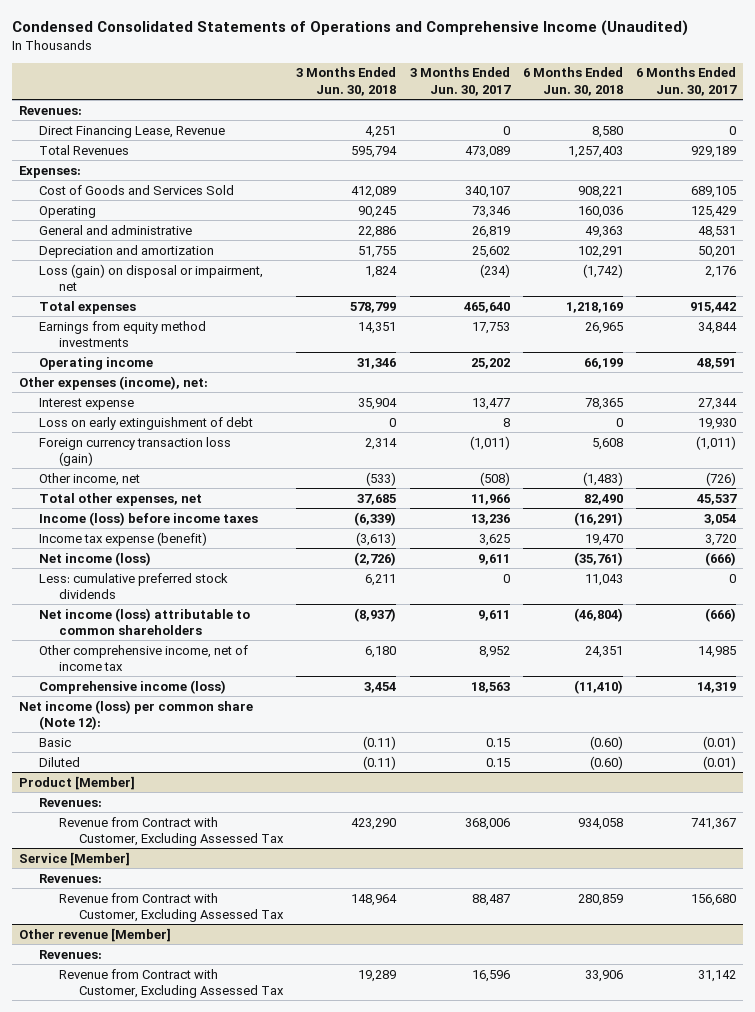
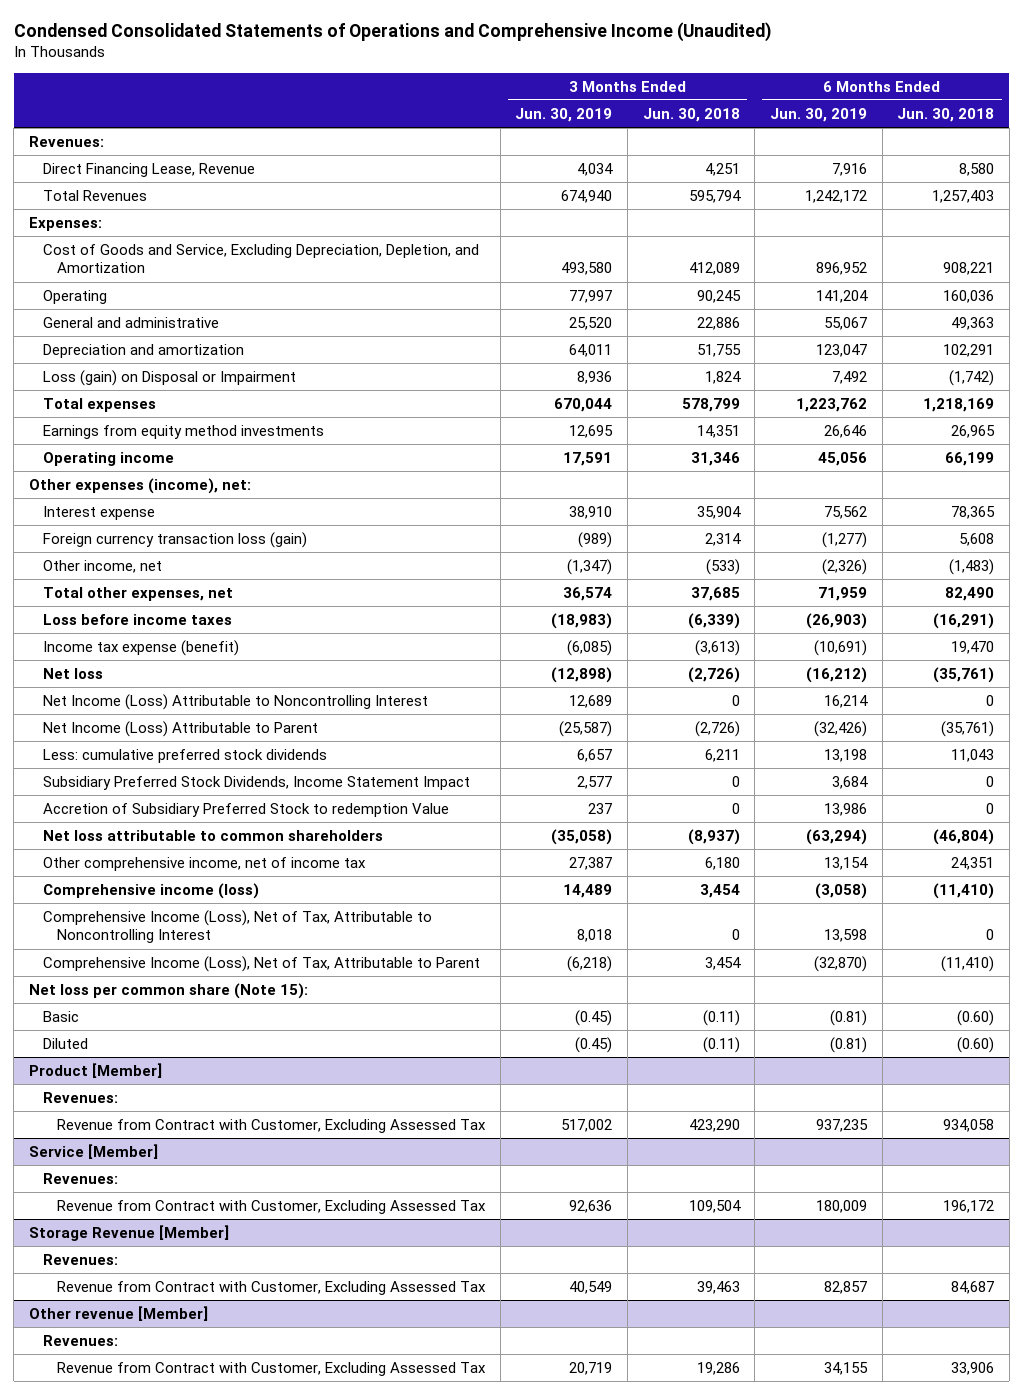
[409,67,511,96] 3 Months Ended Jun. 30, 2017 -> none
[636,67,738,96] 6 Months Ended Jun. 30, 2017 -> none
none -> [515,107,613,122] Jun. 30, 2019
none -> [770,107,868,122] Jun. 30, 2019
[38,184,234,195] Cost of Goods and Services Sold -> [42,244,479,274] Cost of Goods and Service, Excluding Depreciation, Depletion, and Amortization
[38,263,263,292] Loss (gain) on disposal or impairment, net -> [42,370,296,387] Loss (gain) on Disposal or Impairment
[38,416,253,430] Loss on early extinguishment of debt -> none
[38,511,258,526] Income (loss) before income taxes -> [42,614,232,626] Loss before income taxes
[38,551,151,566] Net income (loss) -> [42,668,103,680] Net loss
none -> [42,694,428,711] Net Income (Loss) Attributable to Noncontrolling Interest
none -> [42,721,318,738] Net Income (Loss) Attributable to Parent
none -> [42,776,470,791] Subsidiary Preferred Stock Dividends, Income Statement Impact
none -> [42,803,449,818] Accretion of Subsidiary Preferred Stock to redemption Value
[38,607,250,636] Net income (loss) attributable to common shareholders -> [42,830,383,842] Net loss attributable to common shareholders
none -> [42,910,432,944] Comprehensive Income (Loss), Net of Tax, Attributable to Noncontrolling Interest
none -> [42,956,480,973] Comprehensive Income (Loss), Net of Tax, Attributable to Parent
[18,699,253,731] Net income (loss) per common share (Note 12): -> [28,983,308,1000] Net loss per common share (Note 15):
[351,893,398,906] 148,964 -> [688,1200,741,1214] 109,504
[577,893,623,906] 280,859 -> [943,1200,995,1214] 196,172
none -> [28,1225,229,1242] Storage Revenue [Member]
none -> [42,1254,118,1266] Revenues:
none -> [57,1281,487,1296] Revenue from Contract with Customer, Excluding Assessed Tax
[358,969,397,982] 19,289 -> [696,1362,740,1376] 19,286

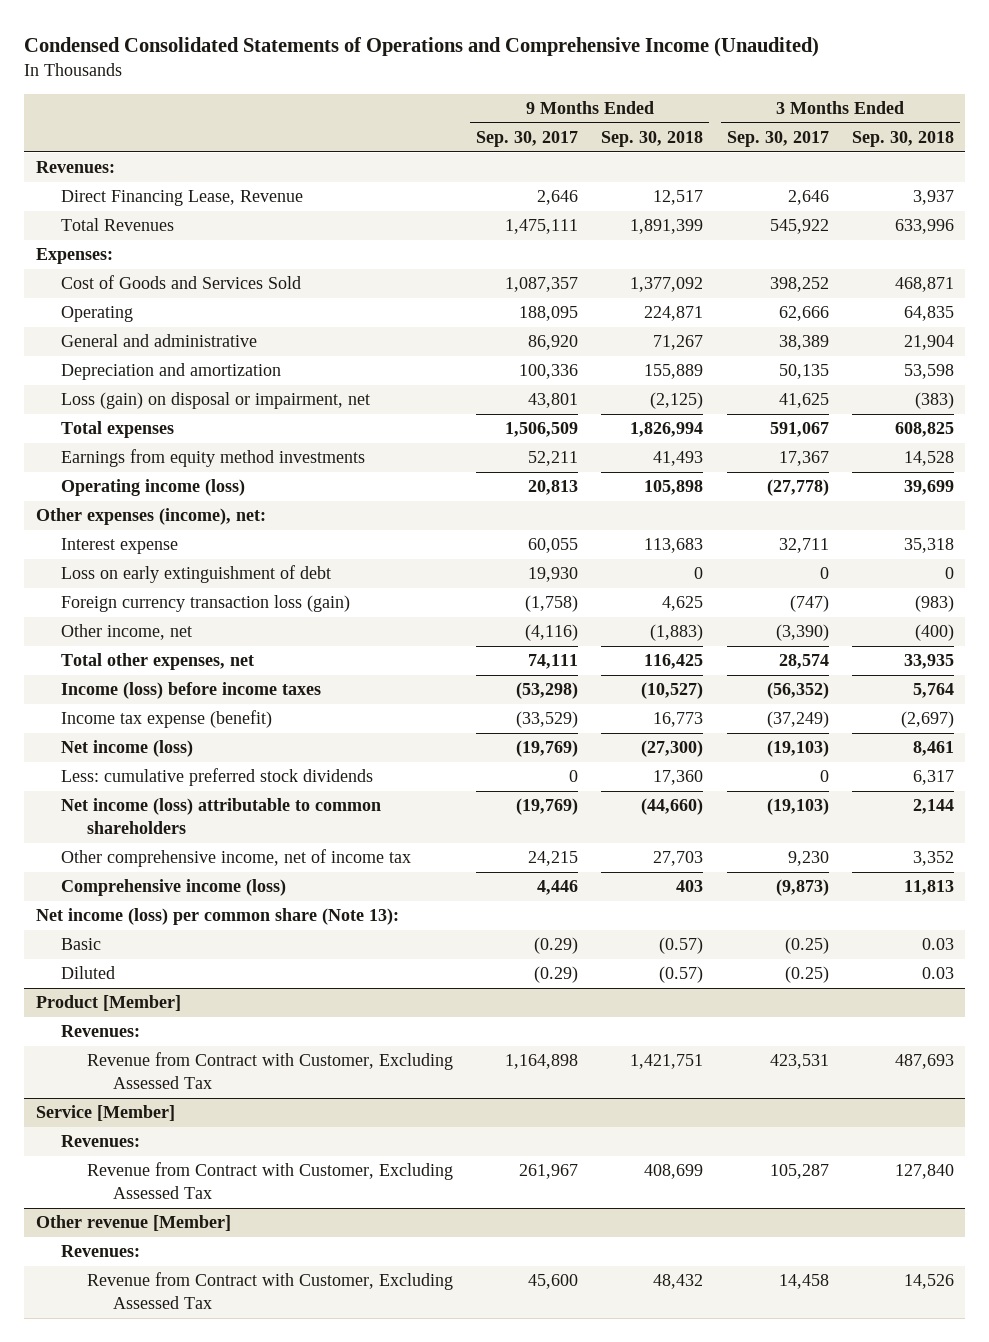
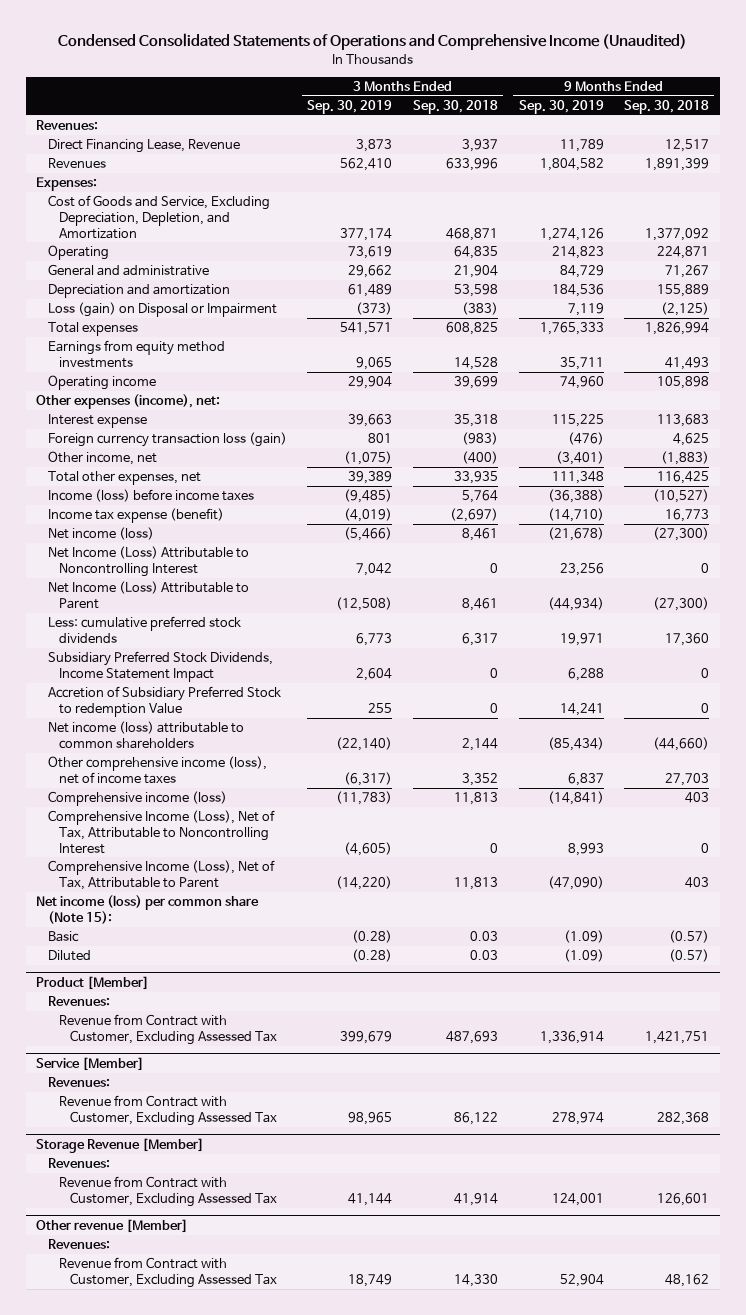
[476,131,579,148] Sep. 30, 2017 -> none
[726,131,829,148] Sep. 30, 2017 -> none
none -> [307,100,393,115] Sep. 30, 2019
none -> [518,100,604,115] Sep. 30, 2019
[61,218,175,232] Total Revenues -> [47,158,106,169] Revenues
[61,275,302,290] Cost of Goods and Services Sold -> [47,195,270,239] Cost of Goods and Service, Excluding Depreciation, Depletion, and Amortization
[61,392,371,410] Loss (gain) on disposal or impairment, net -> [47,302,277,318] Loss (gain) on Disposal or Impairment
[61,479,246,497] Operating income (loss) -> [47,375,156,391] Operating income
[61,565,332,584] Loss on early extinguishment of debt -> none
none -> [47,546,249,577] Net Income (Loss) Attributable to Noncontrolling Interest
none -> [47,581,249,609] Net Income (Loss) Attributable to Parent
none -> [47,651,273,682] Subsidiary Preferred Stock Dividends, Income Statement Impact
none -> [47,686,281,717] Accretion of Subsidiary Preferred Stock to redemption Value
[61,849,412,868] Other comprehensive income, net of income tax -> [47,756,267,784] Other comprehensive income (loss), net of income taxes
none -> [47,810,275,854] Comprehensive Income (Loss), Net of Tax, Attributable to Noncontrolling Interest
none -> [47,860,275,890] Comprehensive Income (Loss), Net of Tax, Attributable to Parent
[35,908,399,926] Net income (loss) per common share (Note 13): -> [36,895,260,924] Net income (loss) per common share (Note 15):
[644,1164,704,1180] 408,699 -> [657,1111,710,1125] 282,368
[894,1164,954,1180] 127,840 -> [453,1111,498,1125] 86,122
none -> [36,1138,205,1154] Storage Revenue [Member]
none -> [47,1158,110,1169] Revenues:
none -> [59,1176,278,1207] Revenue from Contract with Customer, Excluding Assessed Tax
[653,1274,704,1290] 48,432 -> [665,1273,710,1287] 48,162
[903,1274,954,1290] 14,526 -> [453,1273,498,1287] 14,330

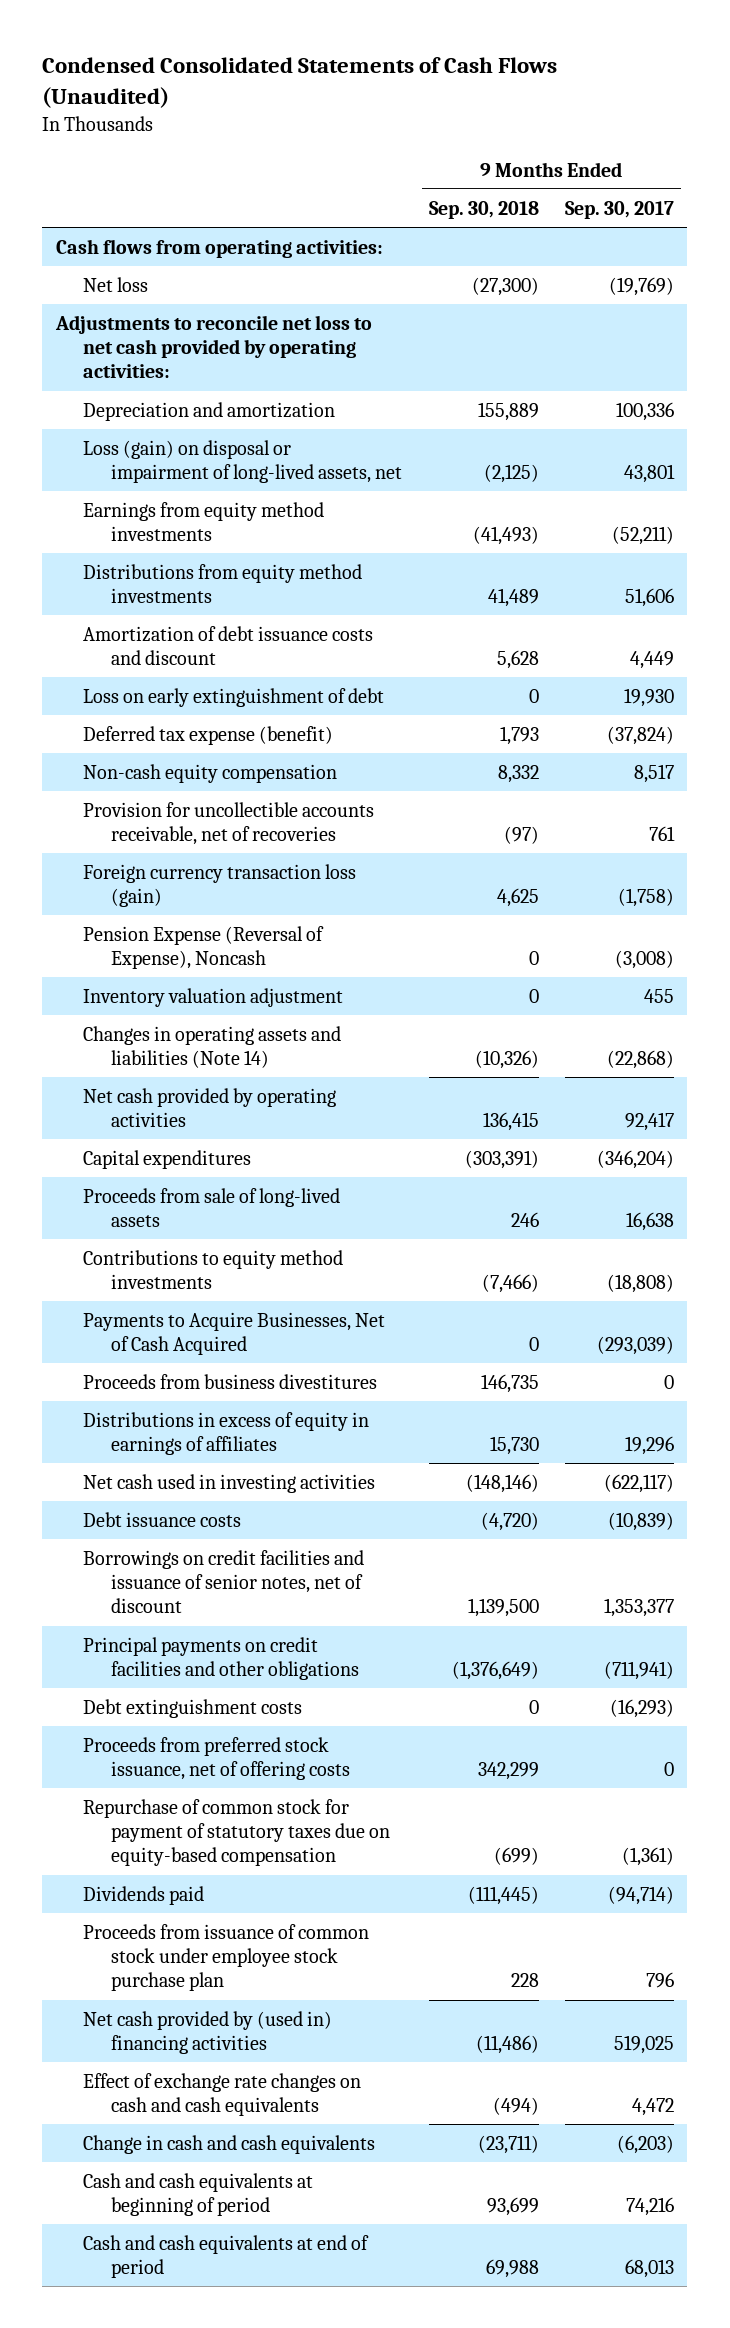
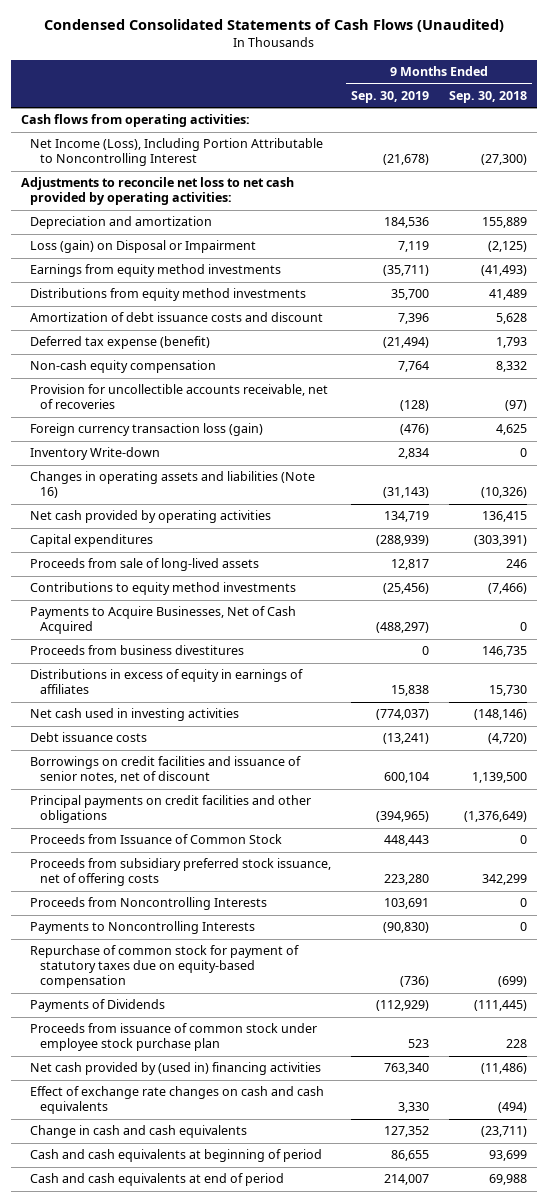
[565,200,675,219] Sep. 30, 2017 -> none
none -> [350,91,429,104] Sep. 30, 2019
[83,276,149,292] Net loss -> [30,138,324,167] Net Income (Loss), Including Portion Attributable to Noncontrolling Interest
[83,439,403,484] Loss (gain) on disposal or impairment of long-lived assets, net -> [30,240,257,254] Loss (gain) on Disposal or Impairment
[83,687,385,707] Loss on early extinguishment of debt -> none
[83,925,325,970] Pension Expense (Reversal of Expense), Noncash -> none
[83,987,344,1007] Inventory valuation adjustment -> [30,447,161,461] Inventory Write-down
[83,1025,342,1069] Changes in operating assets and liabilities (Note 14) -> [30,471,316,499] Changes in operating assets and liabilities (Note 16)
[83,1698,303,1718] Debt extinguishment costs -> none
none -> [30,834,283,845] Proceeds from Issuance of Common Stock
[83,1736,351,1781] Proceeds from preferred stock issuance, net of offering costs -> [30,858,332,887] Proceeds from subsidiary preferred stock issuance, net of offering costs
none -> [30,897,268,911] Proceeds from Noncontrolling Interests
none -> [30,921,256,935] Payments to Noncontrolling Interests
[83,1885,205,1905] Dividends paid -> [30,999,166,1013] Payments of Dividends

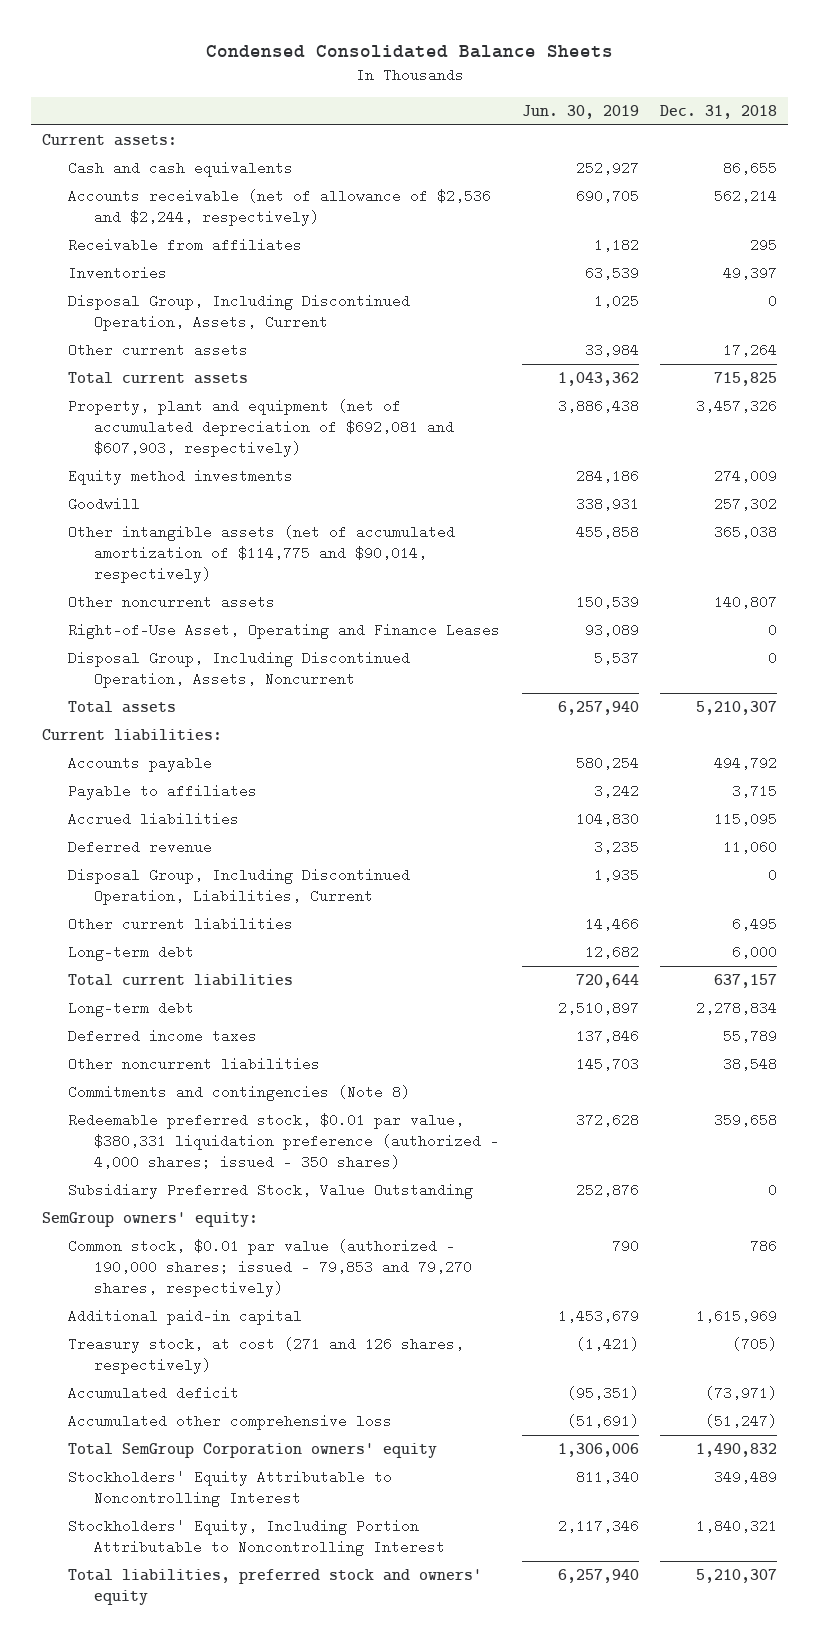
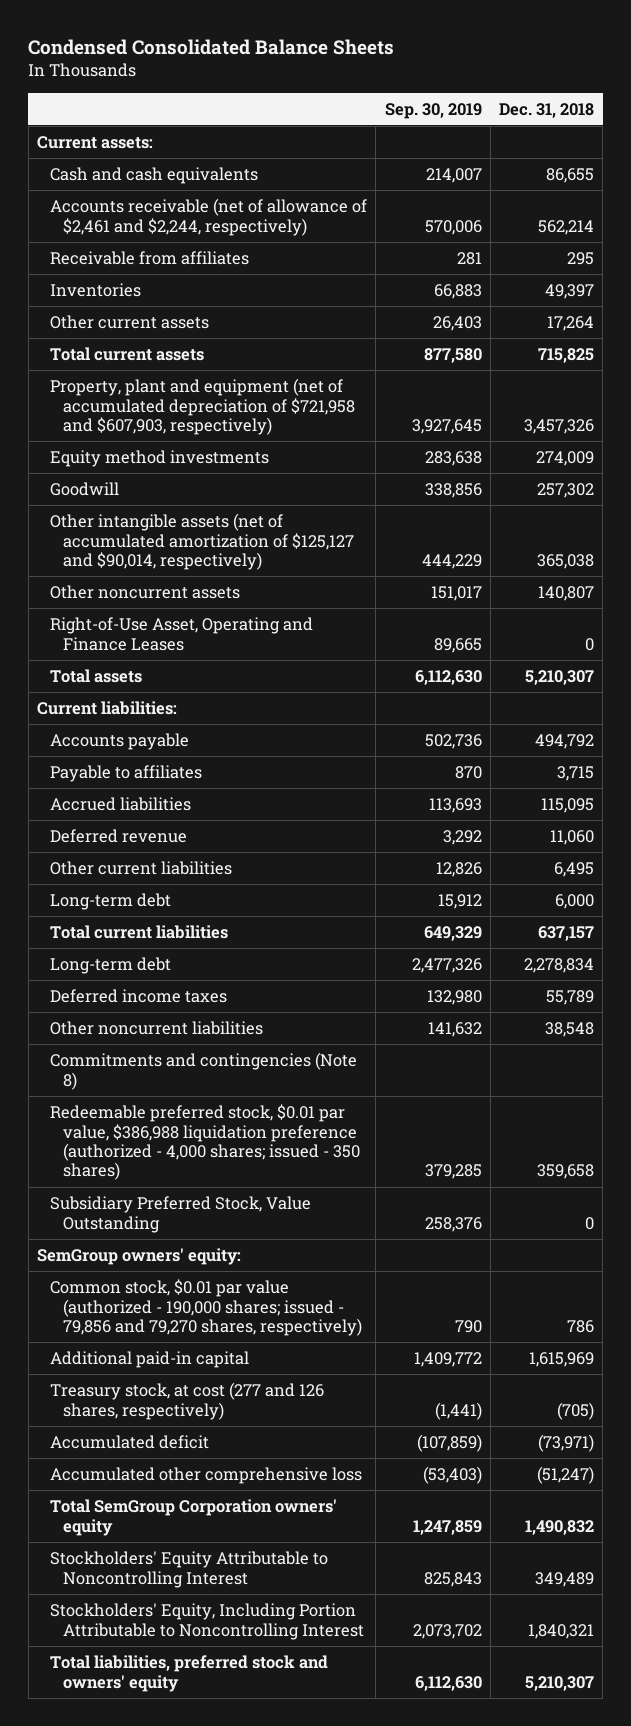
[521,104,639,119] Jun. 30, 2019 -> none
none -> [384,102,482,119] Sep. 30, 2019
[67,189,491,226] Accounts receivable (net of allowance of $2,536 and $2,244, respectively) -> [50,198,368,236] Accounts receivable (net of allowance of $2,461 and $2,244, respectively)
[67,294,410,331] Disposal Group, Including Discontinued Operation, Assets, Current -> none
[67,399,455,457] Property, plant and equipment (net of accumulated depreciation of $692,081 and $607,903, respectively) -> [50,378,356,435] Property, plant and equipment (net of accumulated depreciation of $721,958 and $607,903, respectively)
[67,525,455,583] Other intangible assets (net of accumulated amortization of $114,775 and $90,014, respectively) -> [50,513,355,570] Other intangible assets (net of accumulated amortization of $125,127 and $90,014, respectively)
[67,651,410,688] Disposal Group, Including Discontinued Operation, Assets, Noncurrent -> none
[67,868,410,905] Disposal Group, Including Discontinued Operation, Liabilities, Current -> none
[67,1113,500,1169] Redeemable preferred stock, $0.01 par value, $380,331 liquidation preference (authorized - 4,000 shares; issued - 350 shares) -> [50,1104,361,1181] Redeemable preferred stock, $0.01 par value, $386,988 liquidation preference (authorized - 4,000 shares; issued - 350 shares)
[67,1239,473,1297] Common stock, $0.01 par value (authorized - 190,000 shares; issued - 79,853 and 79,270 shares, respectively) -> [50,1279,363,1336] Common stock, $0.01 par value (authorized - 190,000 shares; issued - 79,856 and 79,270 shares, respectively)
[67,1337,464,1374] Treasury stock, at cost (271 and 126 shares, respectively) -> [50,1382,325,1420] Treasury stock, at cost (277 and 126 shares, respectively)

